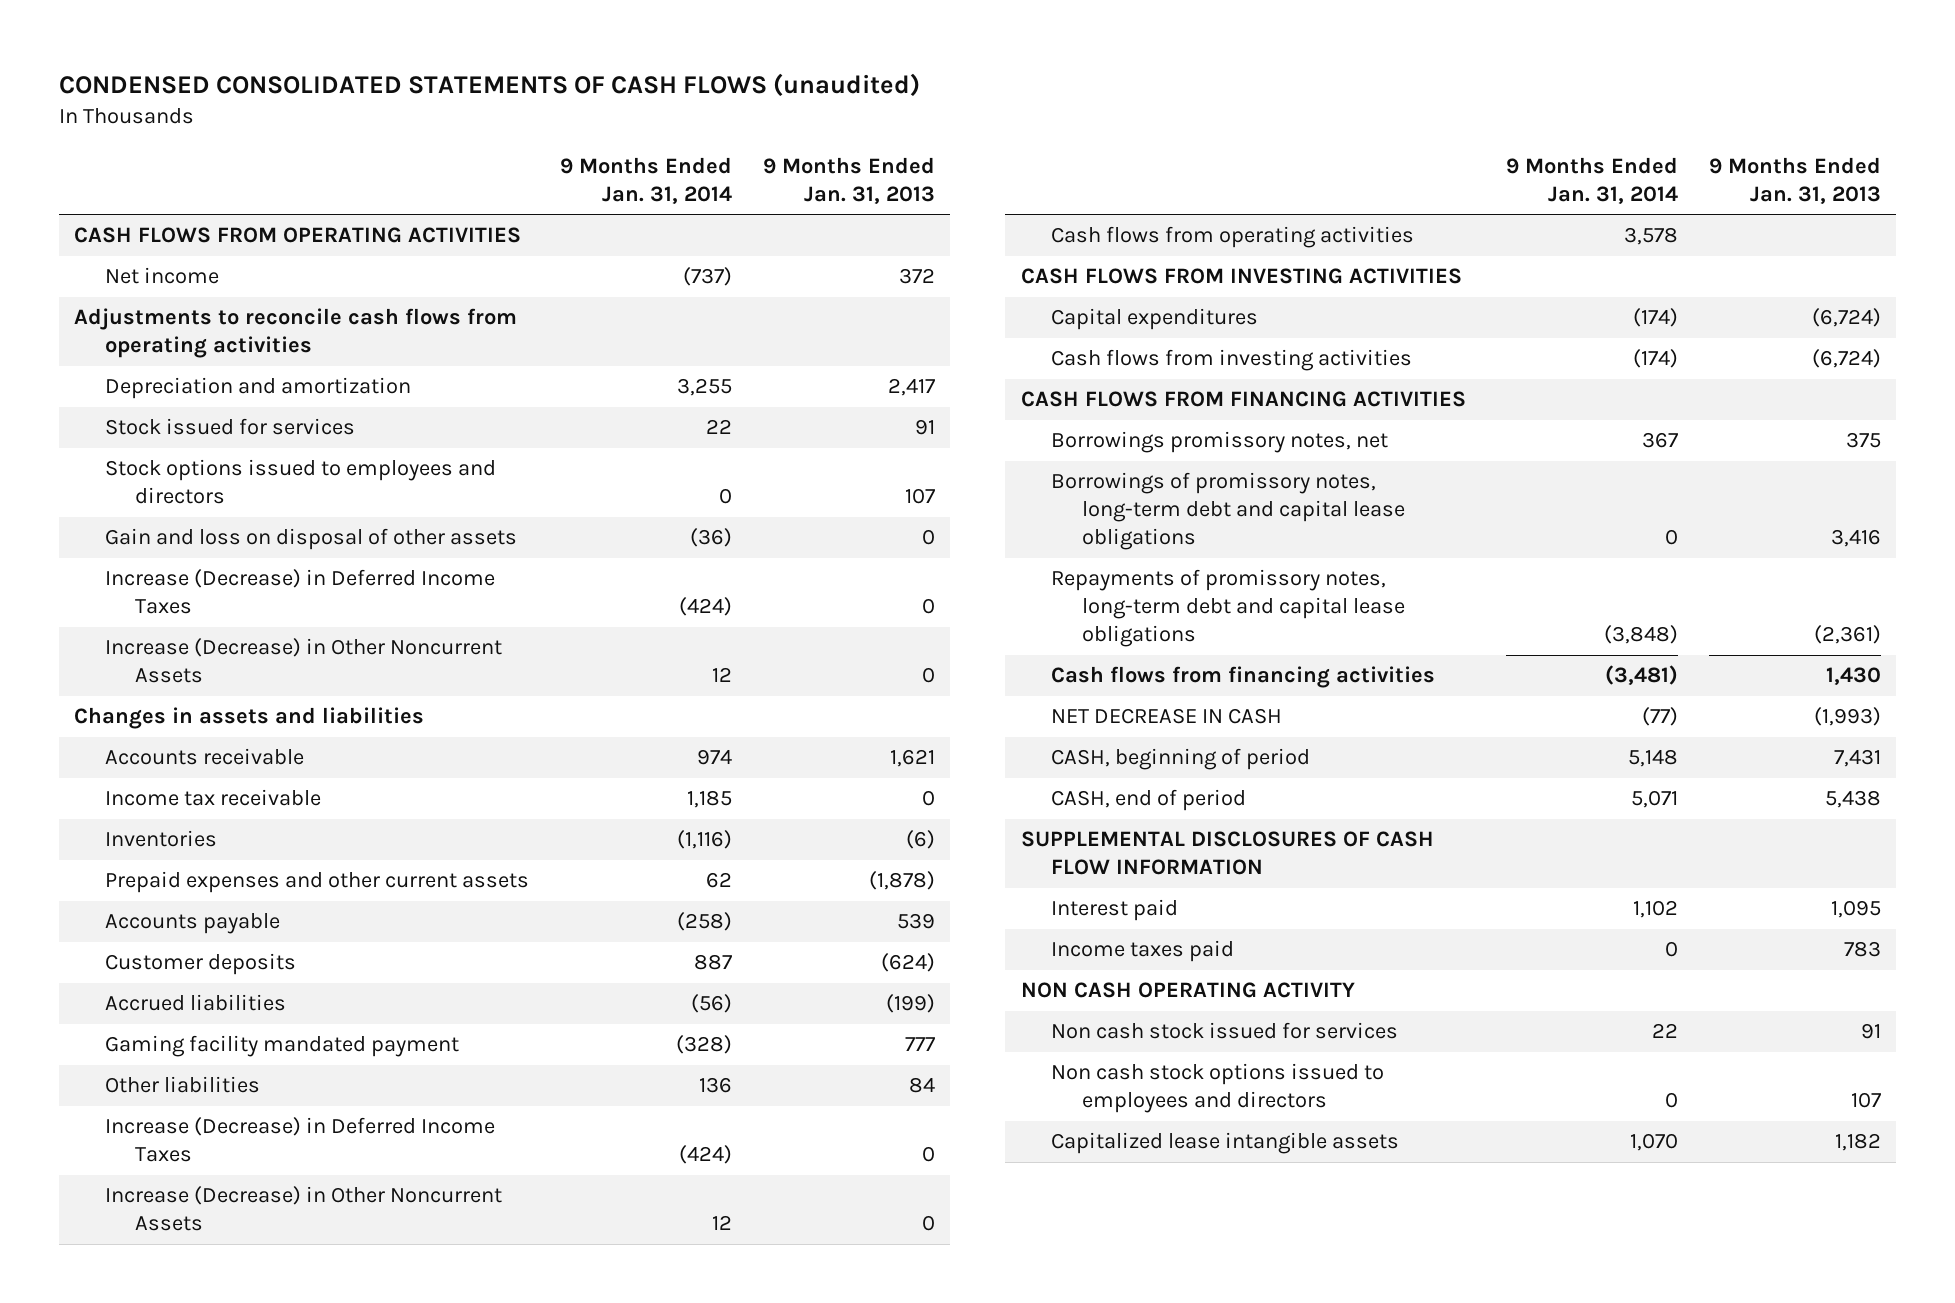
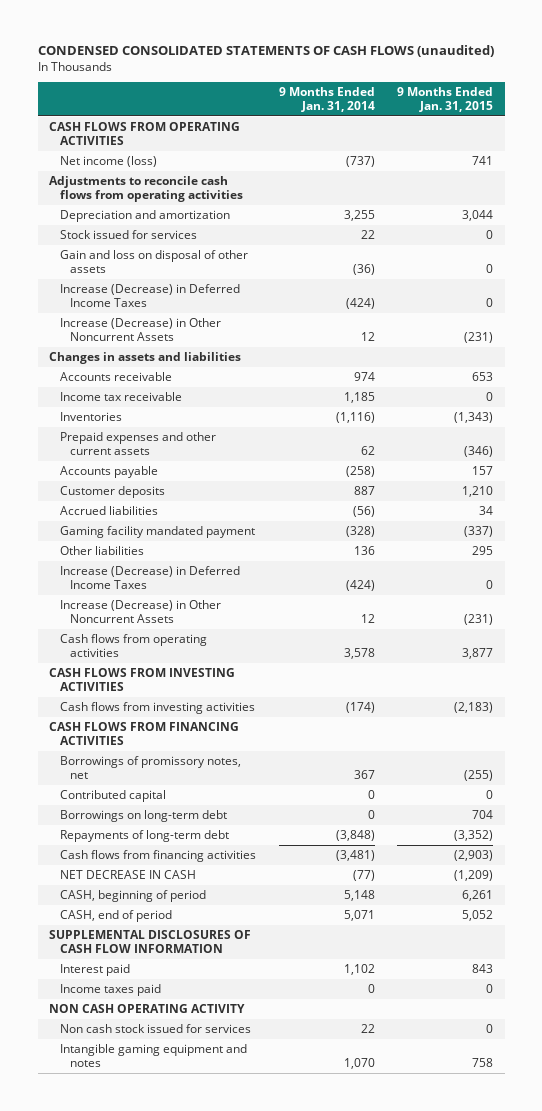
[762,156,935,204] 9 Months Ended Jan. 31, 2013 -> none
none -> [397,87,494,113] 9 Months Ended Jan. 31, 2015
[104,267,219,285] Net income -> [59,155,157,167] Net income (loss)
[104,459,496,505] Stock options issued to employees and directors -> none
[1051,308,1259,331] Capital expenditures -> none
[1051,431,1389,454] Borrowings promissory notes, net -> [59,755,241,779] Borrowings of promissory notes, net
none -> [59,789,166,802] Contributed capital
[1051,472,1405,551] Borrowings of promissory notes, long-term debt and capital lease obligations -> [59,809,227,822] Borrowings on long-term debt
[1051,569,1405,648] Repayments of promissory notes, long-term debt and capital lease obligations -> [59,829,229,842] Repayments of long-term debt
[1051,1063,1385,1114] Non cash stock options issued to employees and directors -> none
[1051,1132,1400,1155] Capitalized lease intangible assets -> [59,1043,247,1067] Intangible gaming equipment and notes

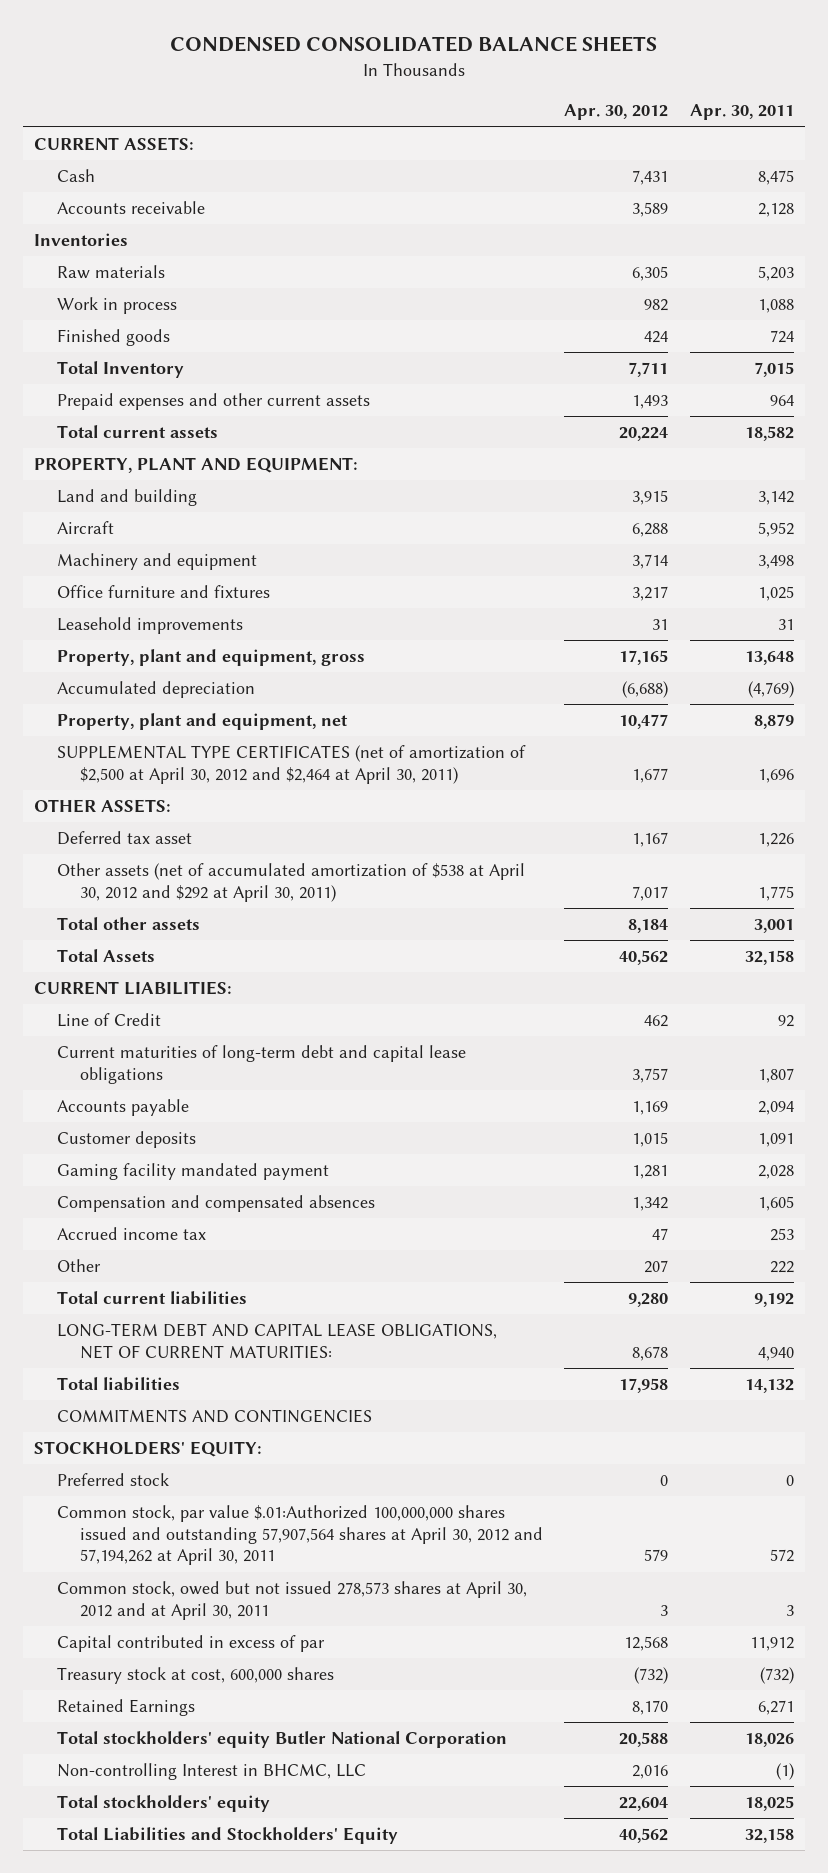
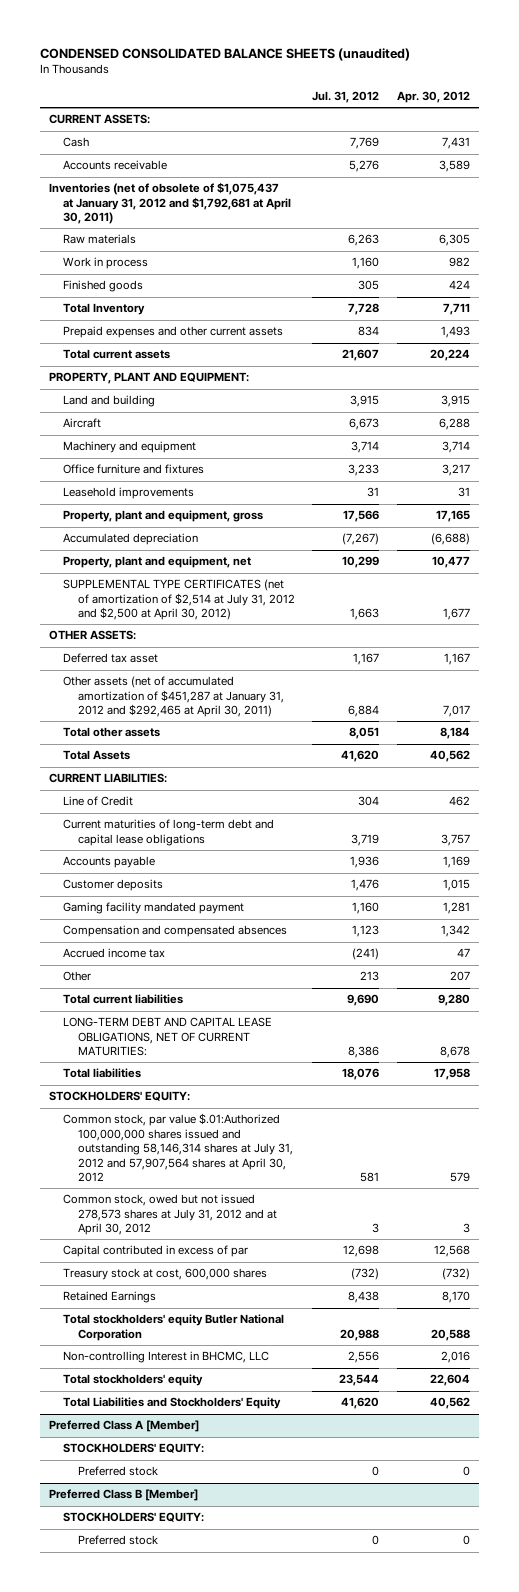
[170,36,658,53] CONDENSED CONSOLIDATED BALANCE SHEETS -> [39,47,410,61] CONDENSED CONSOLIDATED BALANCE SHEETS (unaudited)
[689,104,794,121] Apr. 30, 2011 -> none
none -> [312,91,380,104] Jul. 31, 2012
[34,233,129,247] Inventories -> [48,182,292,225] Inventories (net of obsolete of $1,075,437 at January 31, 2012 and $1,792,681 at April 30, 2011)
[56,745,526,784] SUPPLEMENTAL TYPE CERTIFICATES (net of amortization of $2,500 at April 30, 2012 and $2,464 at April 30, 2011) -> [63,579,295,621] SUPPLEMENTAL TYPE CERTIFICATES (net of amortization of $2,514 at July 31, 2012 and $2,500 at April 30, 2012)
[56,863,525,902] Other assets (net of accumulated amortization of $538 at April 30, 2012 and $292 at April 30, 2011) -> [63,676,284,718] Other assets (net of accumulated amortization of $451,287 at January 31, 2012 and $292,465 at April 30, 2011)
[56,1409,372,1424] COMMITMENTS AND CONTINGENCIES -> none
[56,1473,169,1487] Preferred stock -> none
[56,1505,543,1566] Common stock, par value $.01:Authorized 100,000,000 shares issued and outstanding 57,907,564 shares at April 30, 2012 and 57,194,262 at April 30, 2011 -> [63,1113,293,1183] Common stock, par value $.01:Authorized 100,000,000 shares issued and outstanding 58,146,314 shares at July 31, 2012 and 57,907,564 shares at April 30, 2012
[56,1581,527,1620] Common stock, owed but not issued 278,573 shares at April 30, 2012 and at April 30, 2011 -> [63,1194,277,1236] Common stock, owed but not issued 278,573 shares at July 31, 2012 and at April 30, 2012
none -> [48,1420,199,1433] Preferred Class A [Member]
none -> [63,1443,205,1454] STOCKHOLDERS' EQUITY:
none -> [77,1466,158,1477] Preferred stock
none -> [48,1489,198,1502] Preferred Class B [Member]
none -> [63,1512,205,1523] STOCKHOLDERS' EQUITY:
none -> [77,1535,158,1546] Preferred stock

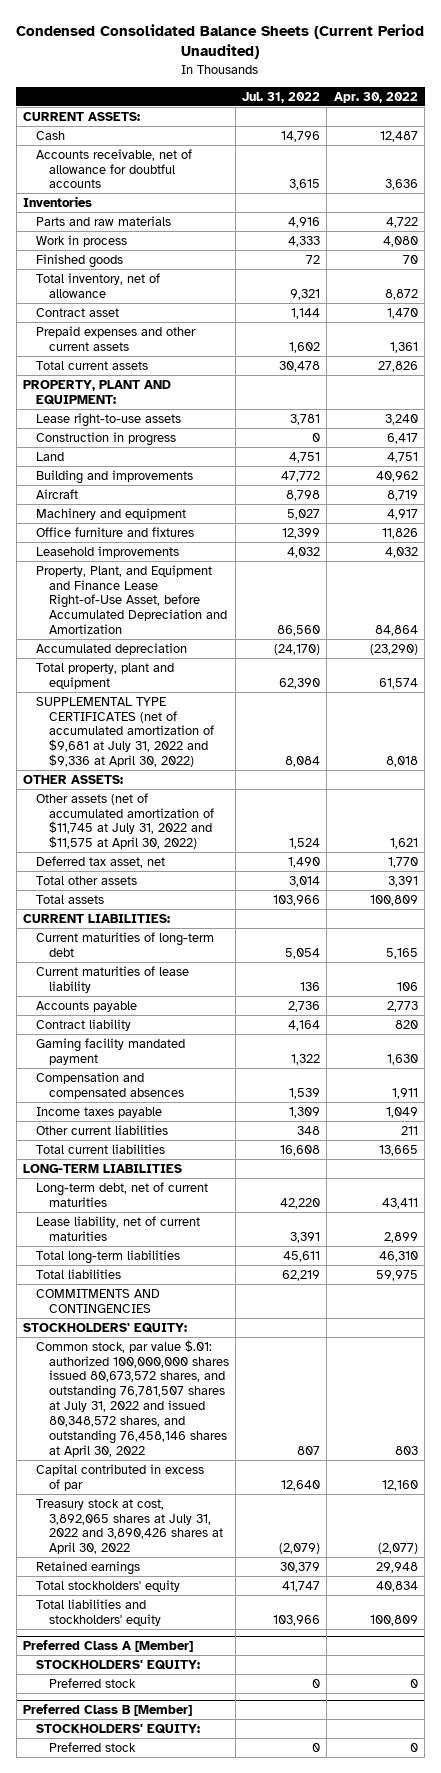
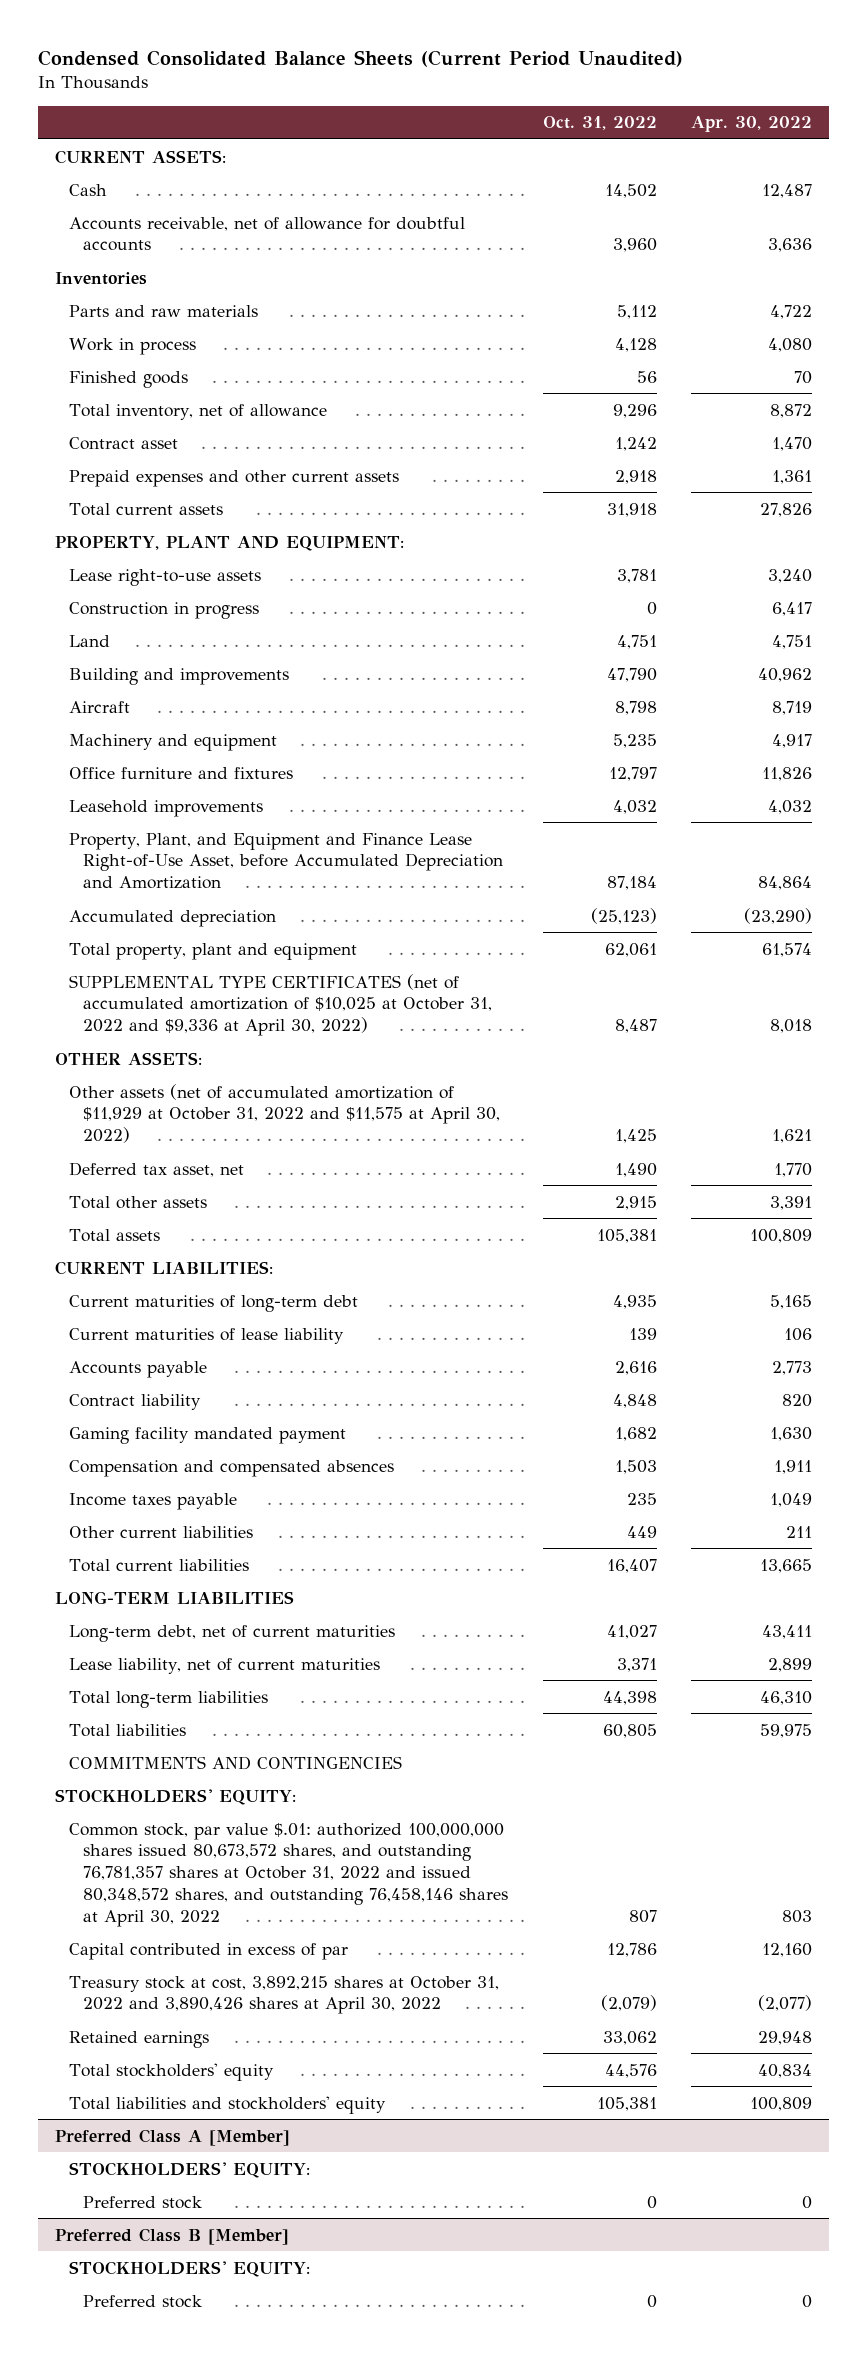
[242,91,321,103] Jul. 31, 2022 -> none
none -> [542,116,657,131] Oct. 31, 2022
[35,696,214,768] SUPPLEMENTAL TYPE CERTIFICATES (net of accumulated amortization of $9,681 at July 31, 2022 and $9,336 at April 30, 2022) -> [69,973,493,1037] SUPPLEMENTAL TYPE CERTIFICATES (net of accumulated amortization of $10,025 at October 31, 2022 and $9,336 at April 30, 2022)
[35,792,214,850] Other assets (net of accumulated amortization of $11,745 at July 31, 2022 and $11,575 at April 30, 2022) -> [69,1083,501,1144] Other assets (net of accumulated amortization of $11,929 at October 31, 2022 and $11,575 at April 30, 2022)
[35,1339,229,1457] Common stock, par value $.01: authorized 100,000,000 shares issued 80,673,572 shares, and outstanding 76,781,507 shares at July 31, 2022 and issued 80,348,572 shares, and outstanding 76,458,146 shares at April 30, 2022 -> [69,1822,509,1927] Common stock, par value $.01: authorized 100,000,000 shares issued 80,673,572 shares, and outstanding 76,781,357 shares at October 31, 2022 and issued 80,348,572 shares, and outstanding 76,458,146 shares at April 30, 2022
[35,1498,223,1555] Treasury stock at cost, 3,892,065 shares at July 31, 2022 and 3,890,426 shares at April 30, 2022 -> [69,1975,500,2015] Treasury stock at cost, 3,892,215 shares at October 31, 2022 and 3,890,426 shares at April 30, 2022

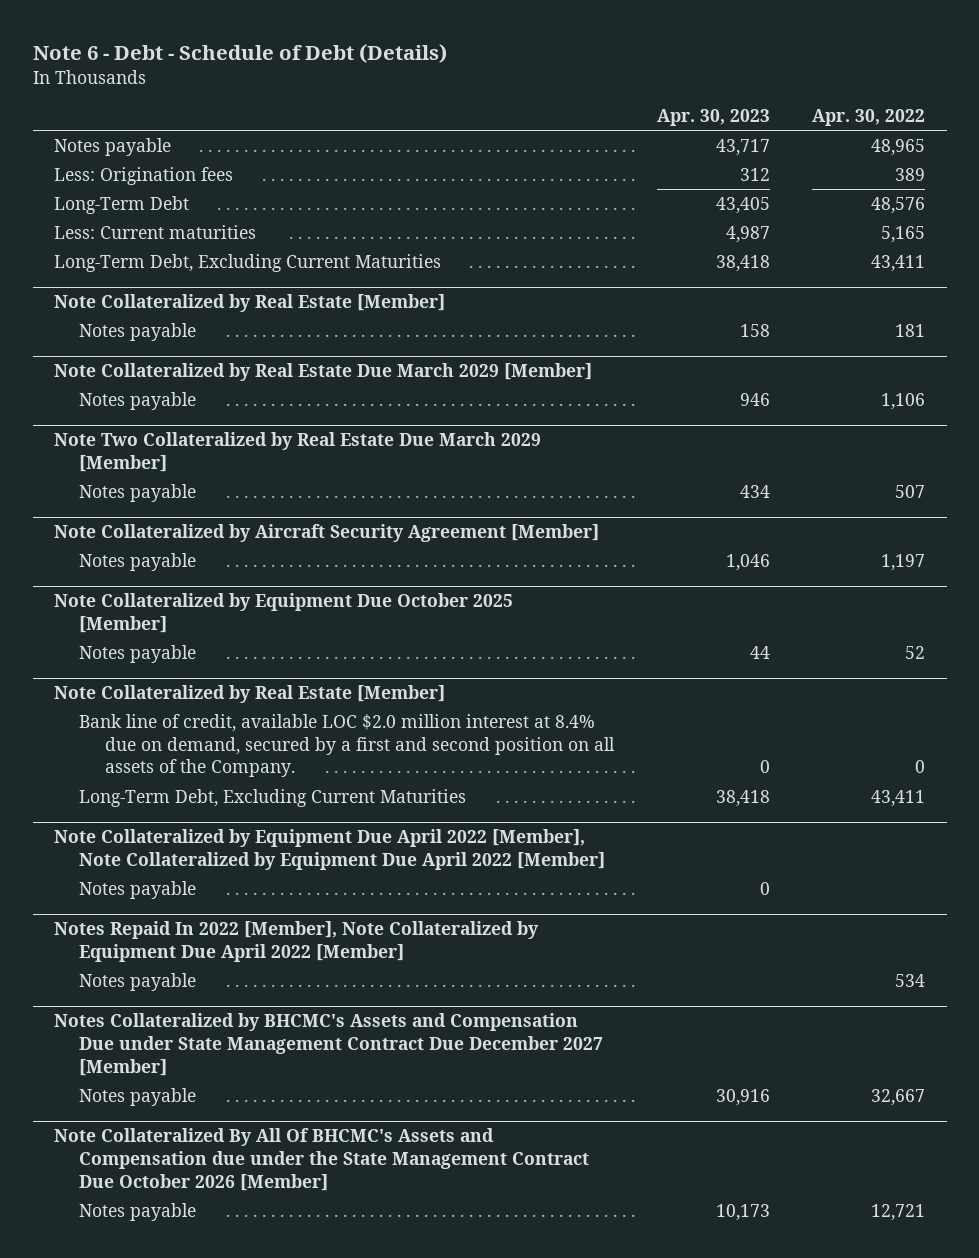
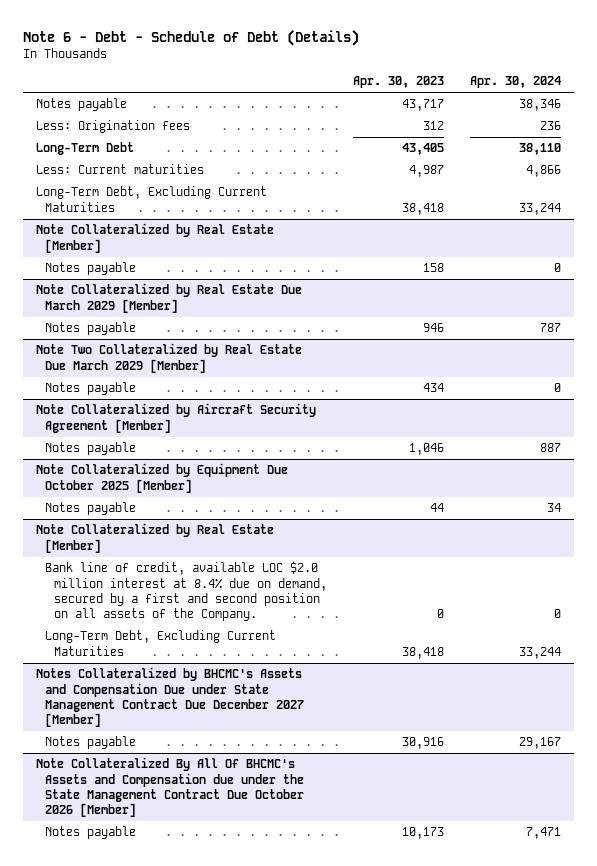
[812,109,926,127] Apr. 30, 2022 -> none
none -> [469,76,561,89] Apr. 30, 2024
[53,829,606,871] Note Collateralized by Equipment Due April 2022 [Member], Note Collateralized by Equipment Due April 2022 [Member] -> none
[79,880,197,899] Notes payable -> none
[53,921,539,963] Notes Repaid In 2022 [Member], Note Collateralized by Equipment Due April 2022 [Member] -> none
[79,972,197,991] Notes payable -> none

